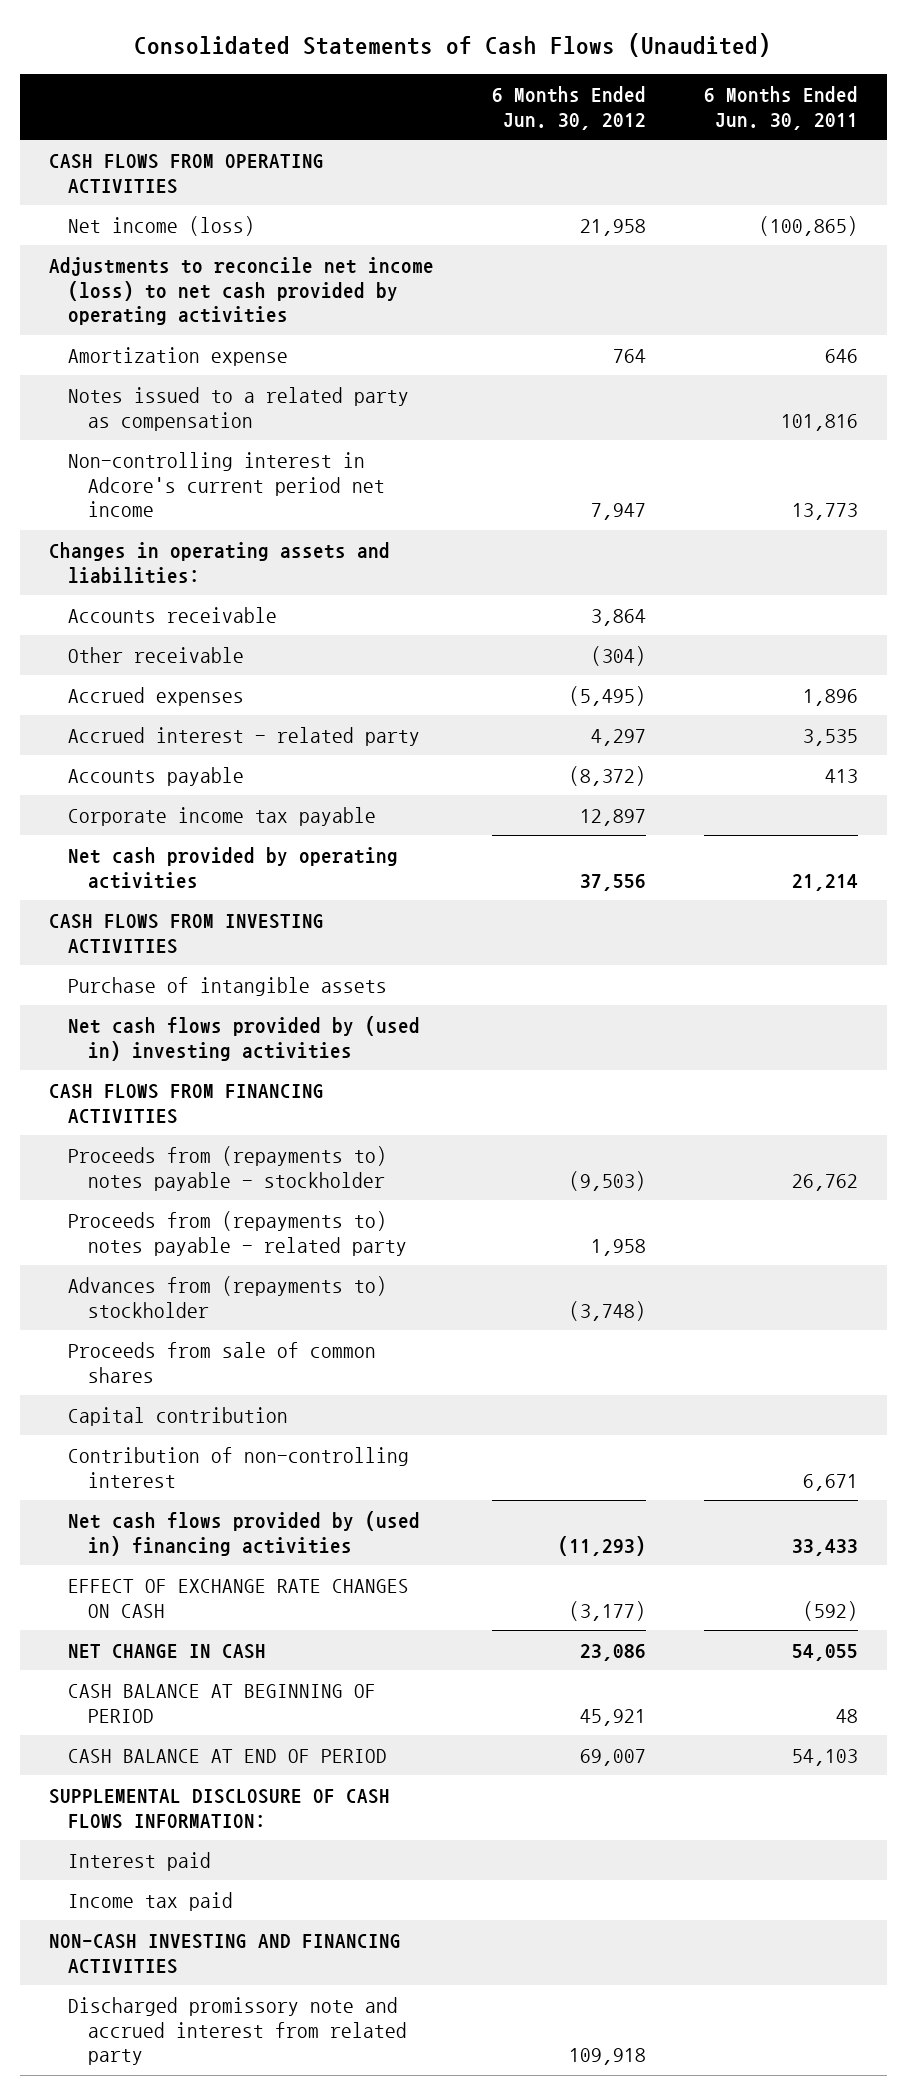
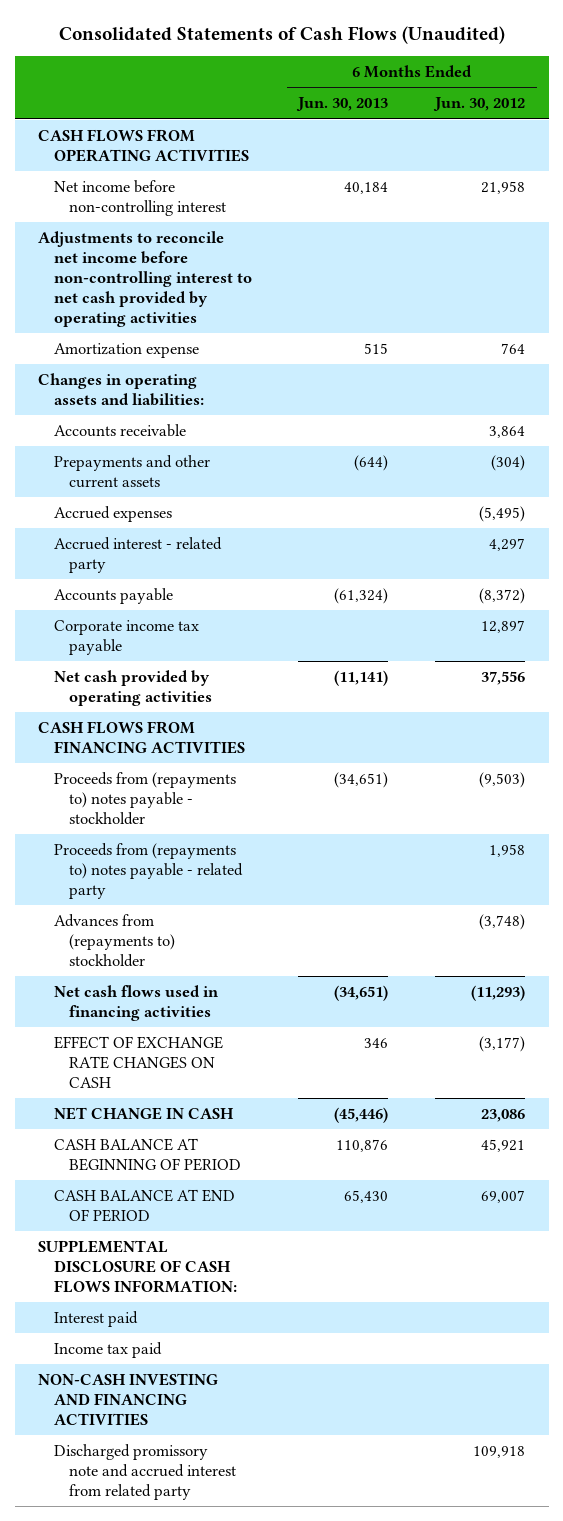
[703,86,858,130] 6 Months Ended Jun. 30, 2011 -> none
none -> [296,97,389,112] Jun. 30, 2013
[68,216,256,237] Net income (loss) -> [53,179,227,216] Net income before non-controlling interest
[48,257,434,326] Adjustments to reconcile net income (loss) to net cash provided by operating activities -> [37,230,252,327] Adjustments to reconcile net income before non-controlling interest to net cash provided by operating activities
[68,387,410,431] Notes issued to a related party as compensation -> none
[68,452,385,518] Non-controlling interest in Adcore's current period net income -> none
[68,647,245,664] Other receivable -> none
none -> [53,454,210,488] Prepayments and other current assets
[48,914,324,954] CASH FLOWS FROM INVESTING ACTIVITIES -> none
[68,977,388,997] Purchase of intangible assets -> none
[68,1016,421,1061] Net cash flows provided by (used in) investing activities -> none
[68,1342,377,1383] Proceeds from sale of common shares -> none
[68,1407,289,1427] Capital contribution -> none
[68,1447,410,1488] Contribution of non-controlling interest -> none
[68,1511,421,1556] Net cash flows provided by (used in) financing activities -> [53,984,219,1021] Net cash flows used in financing activities

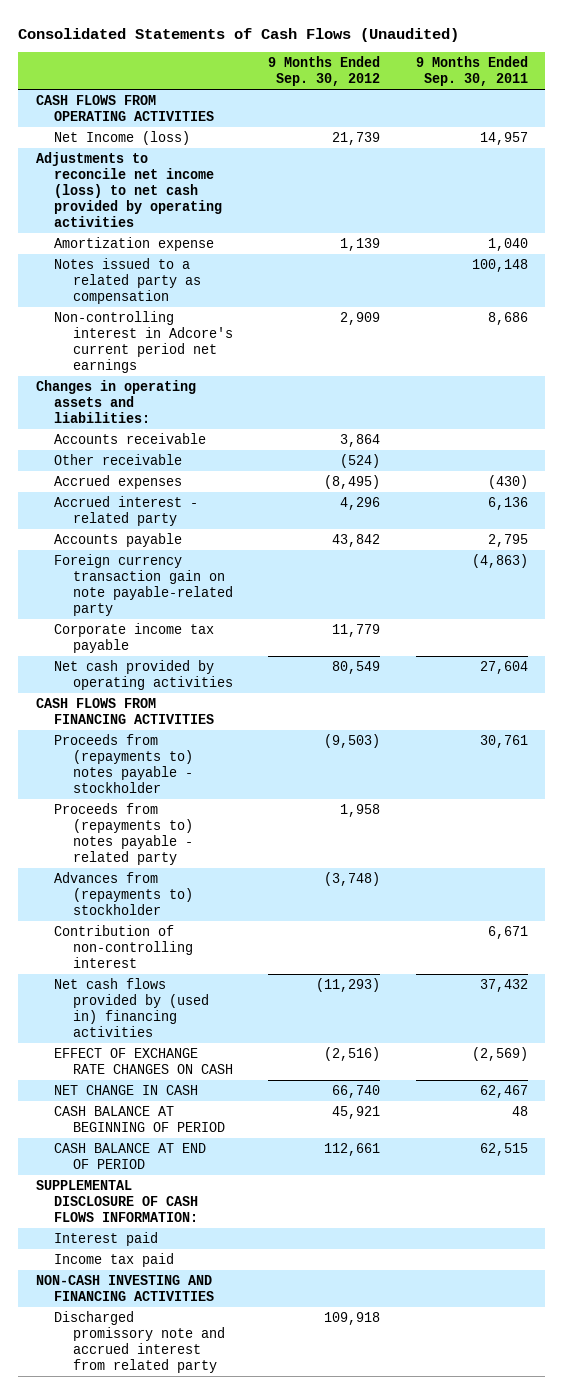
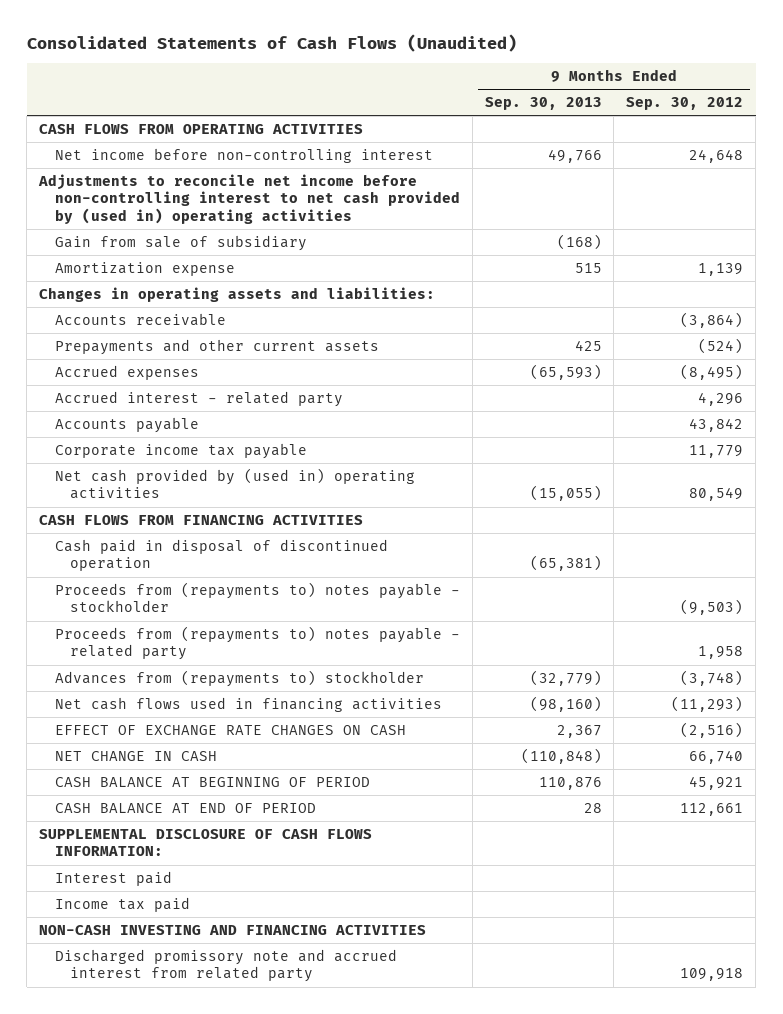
[415,56,528,87] 9 Months Ended Sep. 30, 2011 -> none
none -> [484,97,602,111] Sep. 30, 2013
[54,130,191,145] Net Income (loss) -> none
none -> [54,148,433,164] Net income before non-controlling interest
[35,151,223,228] Adjustments to reconcile net income (loss) to net cash provided by operating activities -> [38,174,460,224] Adjustments to reconcile net income before non-controlling interest to net cash provided by (used in) operating activities
none -> [54,235,307,252] Gain from sale of subsidiary
[54,257,201,304] Notes issued to a related party as compensation -> none
[54,310,233,373] Non-controlling interest in Adcore's current period net earnings -> none
[340,433,381,447] 3,864 -> [680,312,744,329] (3,864)
[54,453,183,465] Other receivable -> [54,339,379,356] Prepayments and other current assets
[54,553,233,616] Foreign currency transaction gain on note payable-related party -> none
[54,659,233,690] Net cash provided by operating activities -> [54,468,415,500] Net cash provided by (used in) operating activities
none -> [54,539,388,572] Cash paid in disposal of discontinued operation
[54,924,193,968] Contribution of non-controlling interest -> none
[54,977,209,1037] Net cash flows provided by (used in) financing activities -> [54,697,442,713] Net cash flows used in financing activities

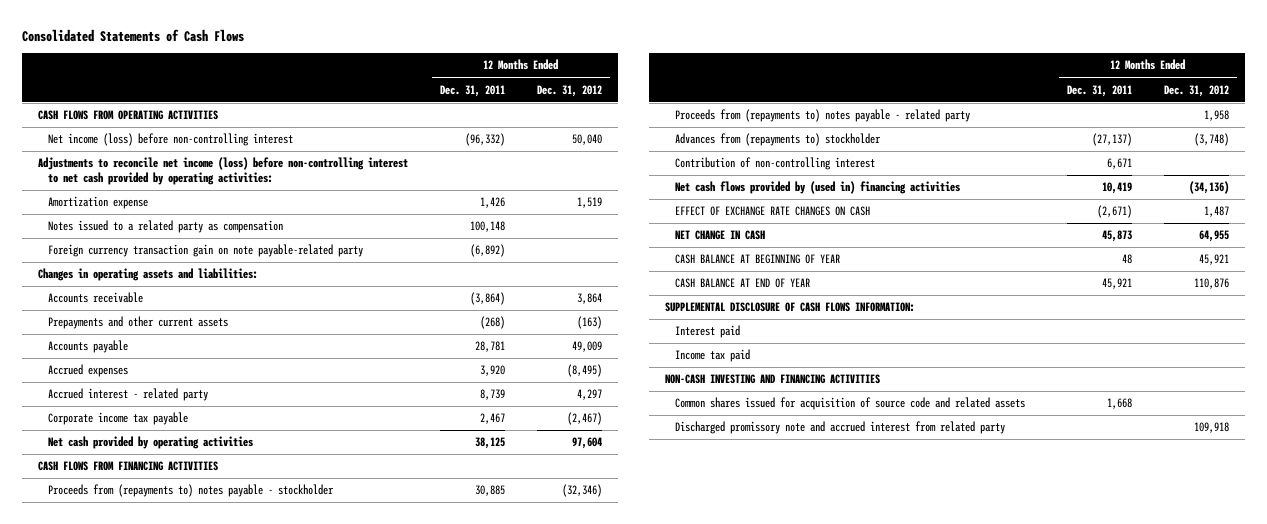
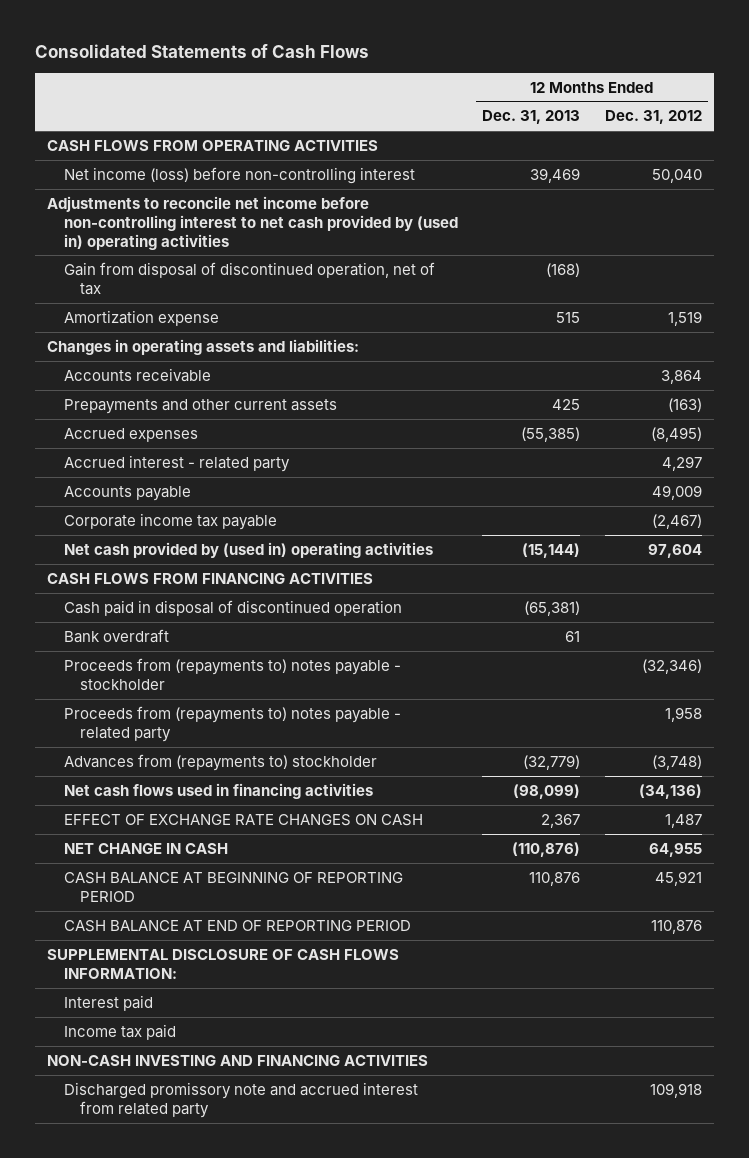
[440,84,506,97] Dec. 31, 2011 -> none
none -> [482,110,581,125] Dec. 31, 2013
[37,157,408,186] Adjustments to reconcile net income (loss) before non-controlling interest to net cash provided by operating activities: -> [46,195,458,250] Adjustments to reconcile net income before non-controlling interest to net cash provided by (used in) operating activities
none -> [63,261,435,295] Gain from disposal of discontinued operation, net of tax
[47,220,283,234] Notes issued to a related party as compensation -> none
[47,244,363,258] Foreign currency transaction gain on note payable-related party -> none
[47,340,128,354] Accounts payable -> [63,485,191,501] Accounts payable
[47,436,253,450] Net cash provided by operating activities -> [63,541,433,558] Net cash provided by (used in) operating activities
none -> [63,599,402,616] Cash paid in disposal of discontinued operation
none -> [63,628,169,643] Bank overdraft
[674,157,875,171] Contribution of non-controlling interest -> none
[674,181,960,195] Net cash flows provided by (used in) financing activities -> [63,782,373,799] Net cash flows used in financing activities
[674,254,840,265] CASH BALANCE AT BEGINNING OF YEAR -> [63,871,403,902] CASH BALANCE AT BEGINNING OF REPORTING PERIOD
[674,278,810,289] CASH BALANCE AT END OF YEAR -> [63,919,411,932] CASH BALANCE AT END OF REPORTING PERIOD
[674,397,1025,411] Common shares issued for acquisition of source code and related assets -> none

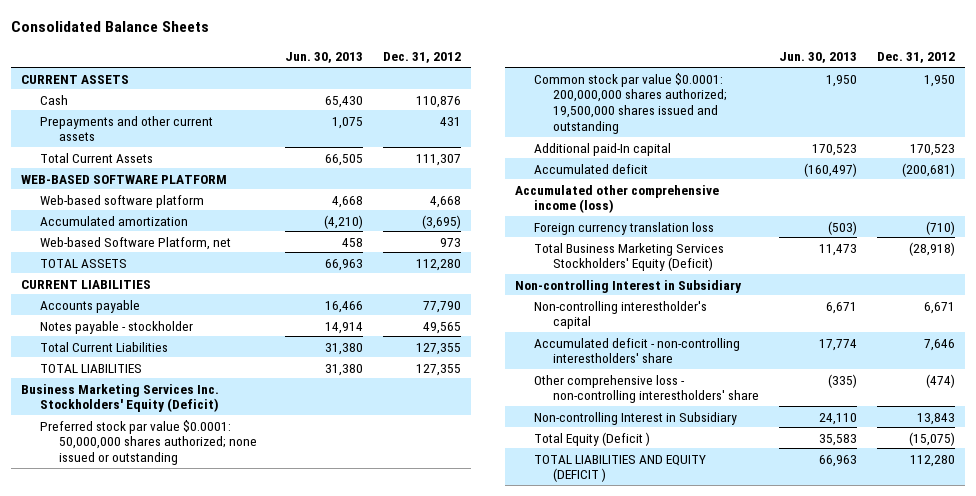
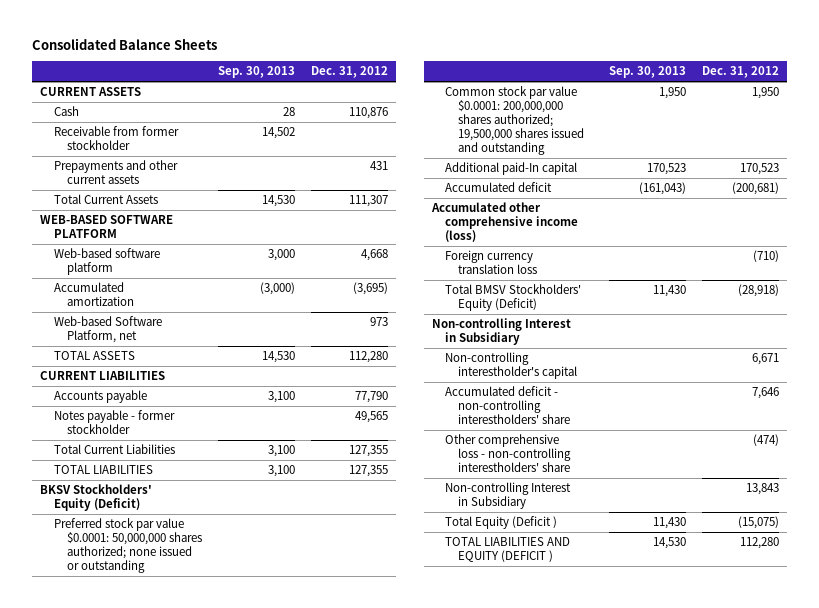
[284,52,363,64] Jun. 30, 2013 -> none
none -> [217,66,295,79] Sep. 30, 2013
none -> [53,126,179,151] Receivable from former stockholder
[39,320,193,334] Notes payable - stockholder -> [53,410,175,435] Notes payable - former stockholder
[21,383,220,413] Business Marketing Services Inc. Stockholders' Equity (Deficit) -> [40,484,153,512] BKSV Stockholders' Equity (Deficit)
[533,242,724,272] Total Business Marketing Services Stockholders' Equity (Deficit) -> [445,284,582,312] Total BMSV Stockholders' Equity (Deficit)

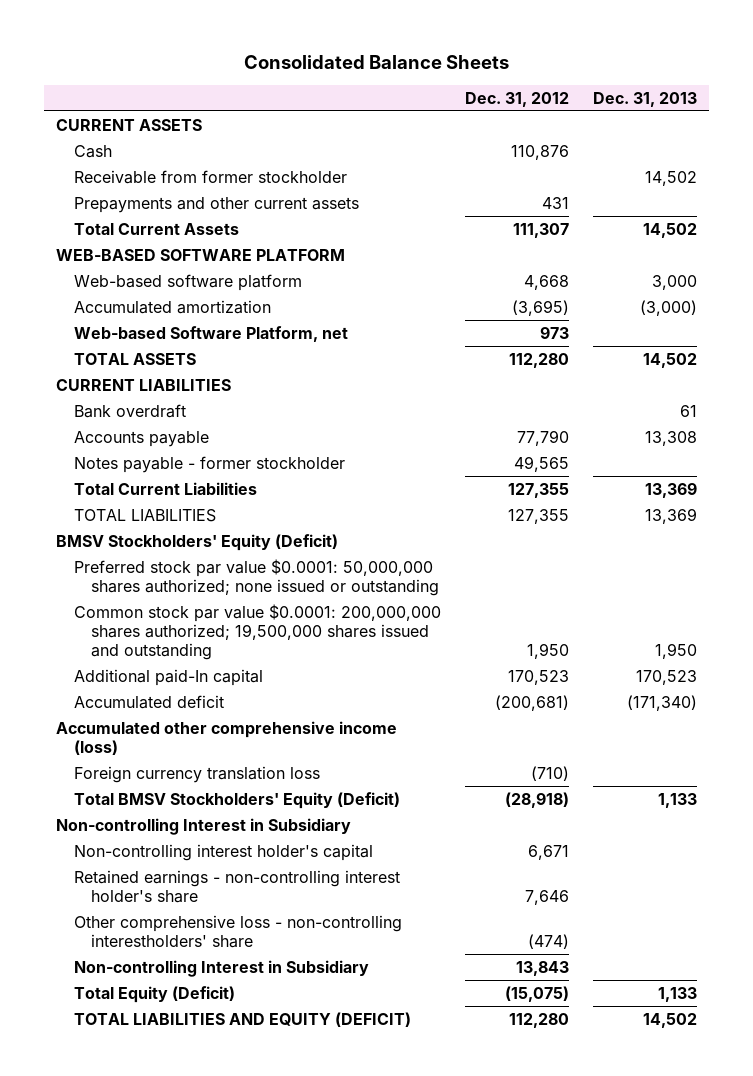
[217,66,295,79] Sep. 30, 2013 -> none
none -> [593,91,698,107] Dec. 31, 2013
none -> [73,403,186,418] Bank overdraft
[40,484,153,512] BKSV Stockholders' Equity (Deficit) -> [56,533,339,551] BMSV Stockholders' Equity (Deficit)
[445,352,578,380] Non-controlling interestholder's capital -> [73,843,373,861] Non-controlling interest holder's capital
[445,386,571,425] Accumulated deficit - non-controlling interestholders' share -> [73,869,400,903] Retained earnings - non-controlling interest holder's share
[445,516,558,530] Total Equity (Deficit ) -> [73,985,235,1003] Total Equity (Deficit)
[445,537,571,563] TOTAL LIABILITIES AND EQUITY (DEFICIT ) -> [73,1011,411,1027] TOTAL LIABILITIES AND EQUITY (DEFICIT)

